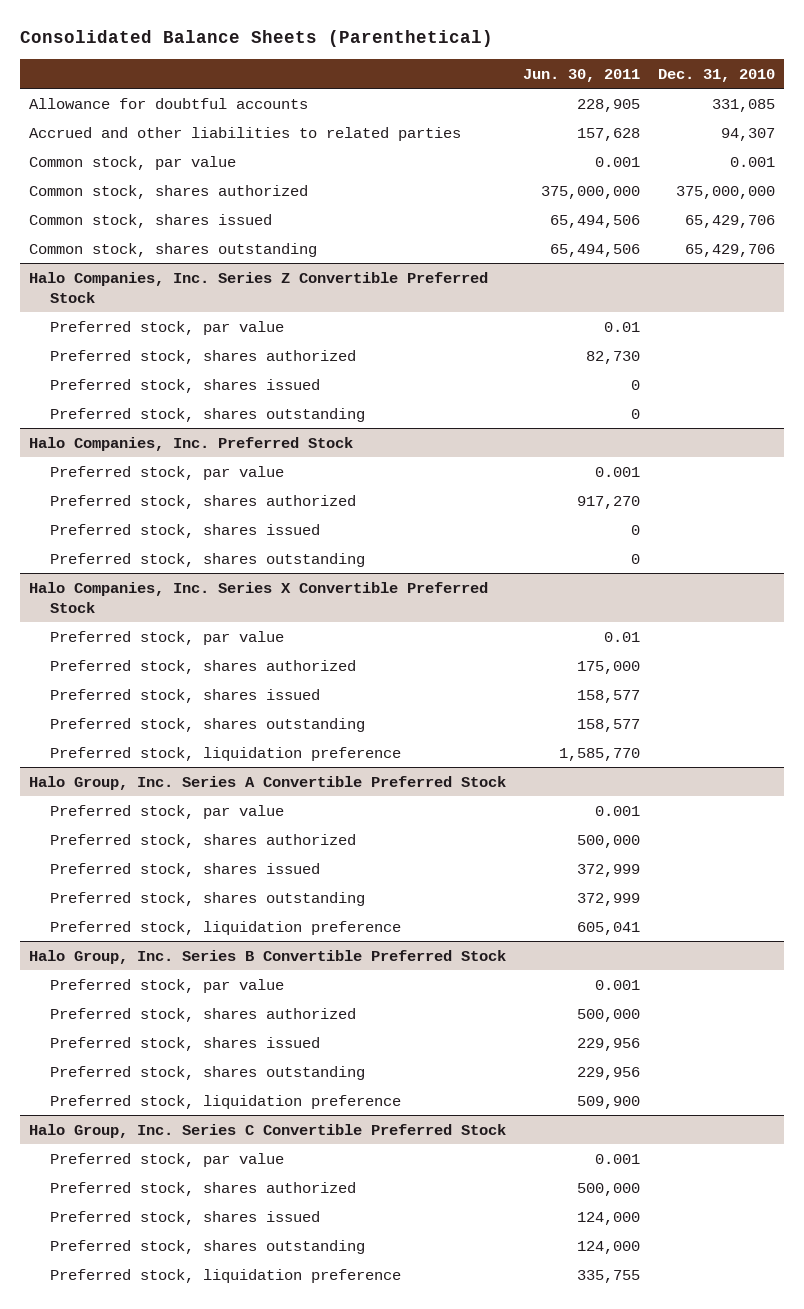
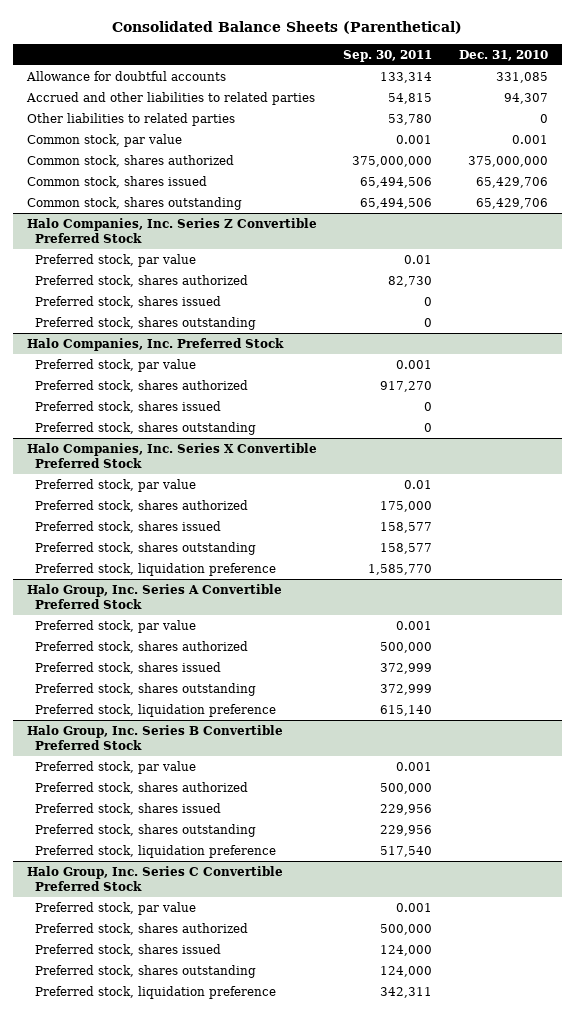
[523,68,641,82] Jun. 30, 2011 -> none
none -> [343,50,433,63] Sep. 30, 2011
none -> [26,112,235,126] Other liabilities to related parties

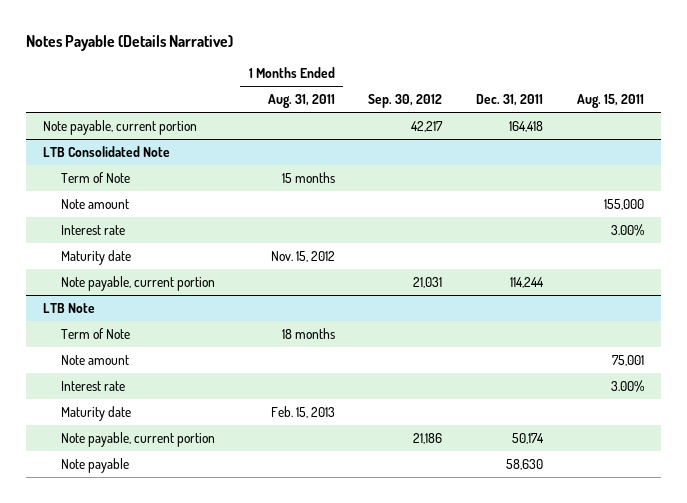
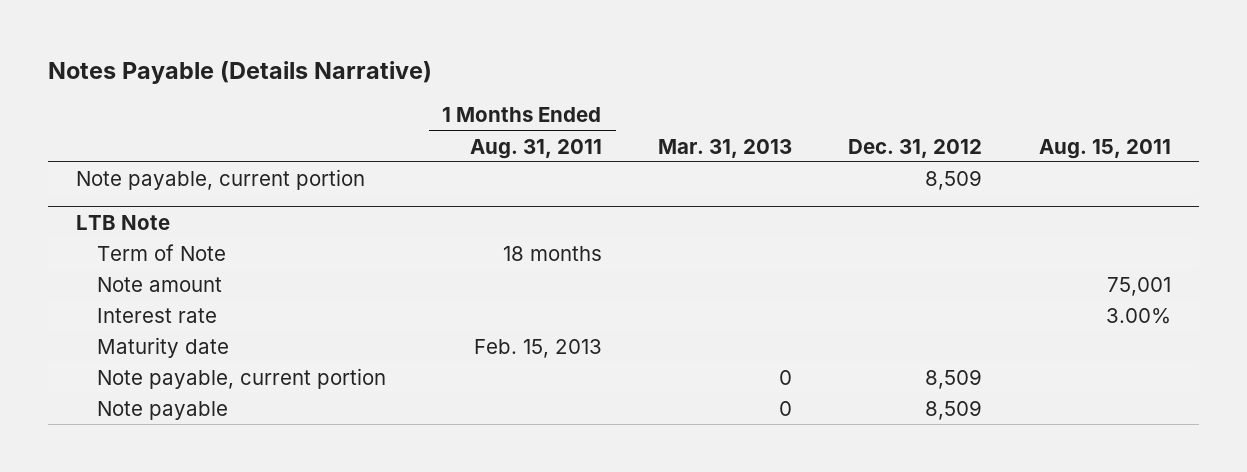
[368,94,443,109] Sep. 30, 2012 -> none
[476,94,544,107] Dec. 31, 2011 -> none
none -> [658,138,793,158] Mar. 31, 2013
none -> [848,138,983,158] Dec. 31, 2012
[42,145,170,157] LTB Consolidated Note -> none
[60,171,130,183] Term of Note -> none
[60,198,129,209] Note amount -> none
[60,224,125,235] Interest rate -> none
[60,249,131,265] Maturity date -> none
[60,275,215,291] Note payable, current portion -> none

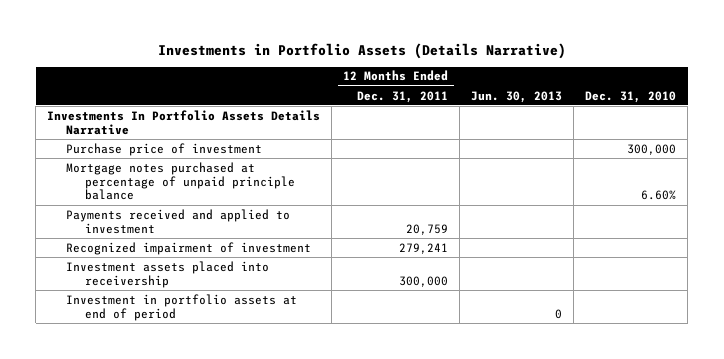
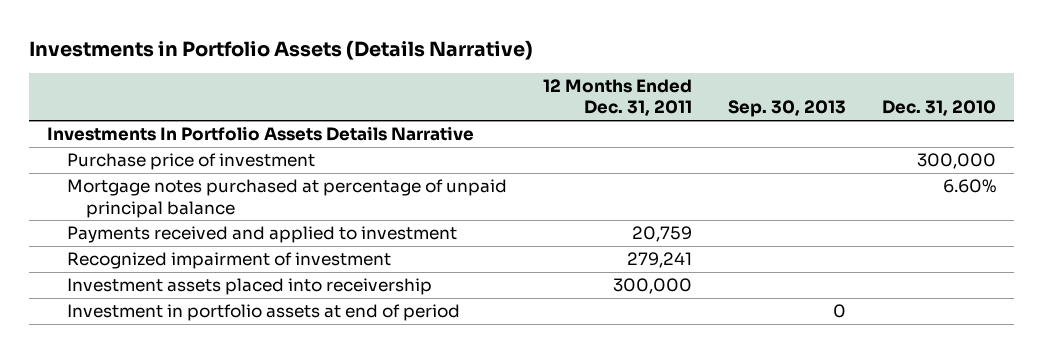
[471,90,563,103] Jun. 30, 2013 -> none
none -> [727,100,846,118] Sep. 30, 2013
[66,161,296,201] Mortgage notes purchased at percentage of unpaid principle balance -> [66,179,507,218] Mortgage notes purchased at percentage of unpaid principal balance

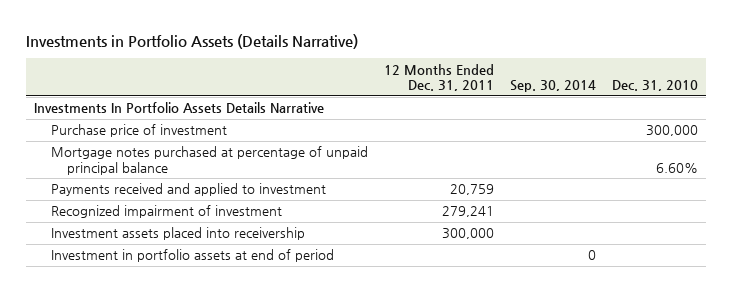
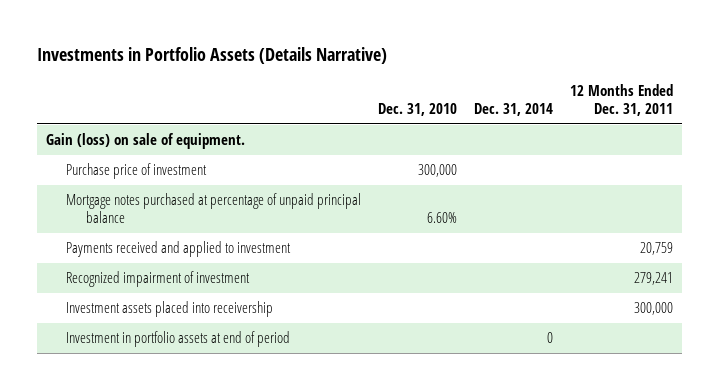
[509,79,596,92] Sep. 30, 2014 -> none
none -> [473,103,553,117] Dec. 31, 2014
[34,102,325,114] Investments In Portfolio Assets Details Narrative -> [45,133,245,150] Gain (loss) on sale of equipment.

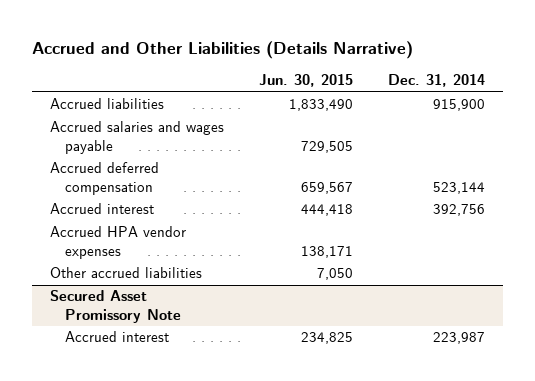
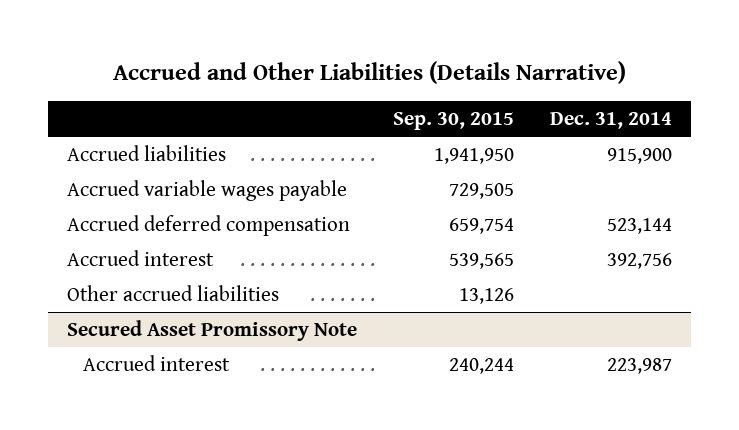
[258,74,353,88] Jun. 30, 2015 -> none
none -> [393,111,515,130] Sep. 30, 2015
[49,121,224,154] Accrued salaries and wages payable -> [66,180,347,202] Accrued variable wages payable
[49,226,186,259] Accrued HPA vendor expenses -> none

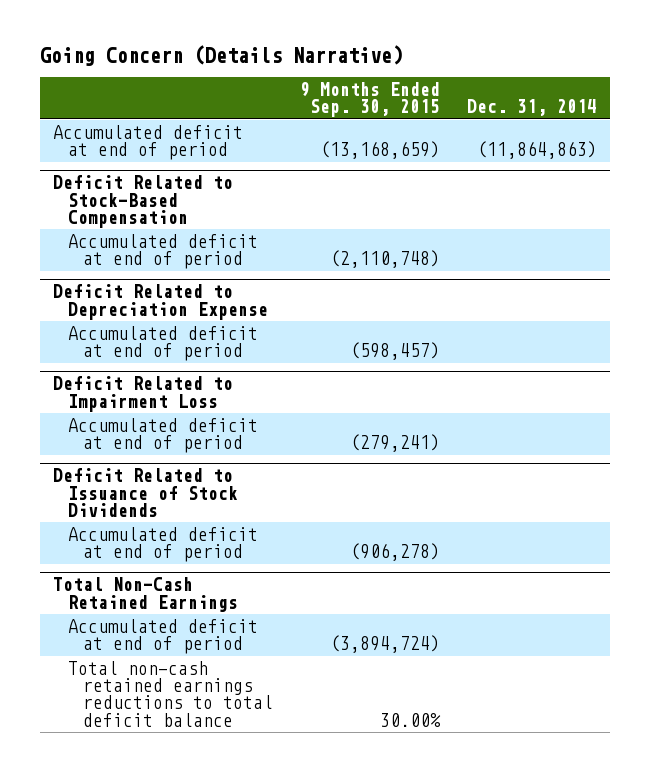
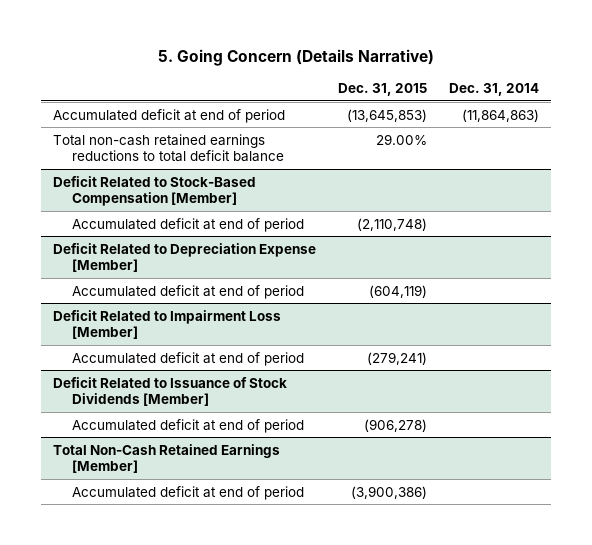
[39,44,403,66] Going Concern (Details Narrative) -> [158,49,435,67] 5. Going Concern (Details Narrative)
[299,82,440,118] 9 Months Ended Sep. 30, 2015 -> none
none -> [338,83,428,97] Dec. 31, 2015
none -> [52,133,285,163] Total non-cash retained earnings reductions to total deficit balance
[53,175,234,228] Deficit Related to Stock-Based Compensation -> [52,175,256,207] Deficit Related to Stock-Based Compensation [Member]
[53,284,269,320] Deficit Related to Depreciation Expense -> [52,242,316,273] Deficit Related to Depreciation Expense [Member]
[53,376,234,412] Deficit Related to Impairment Loss -> [52,309,281,340] Deficit Related to Impairment Loss [Member]
[53,468,239,517] Deficit Related to Issuance of Stock Dividends -> [52,376,287,407] Deficit Related to Issuance of Stock Dividends [Member]
[53,577,239,612] Total Non-Cash Retained Earnings -> [52,443,280,474] Total Non-Cash Retained Earnings [Member]
[68,660,273,727] Total non-cash retained earnings reductions to total deficit balance -> none

